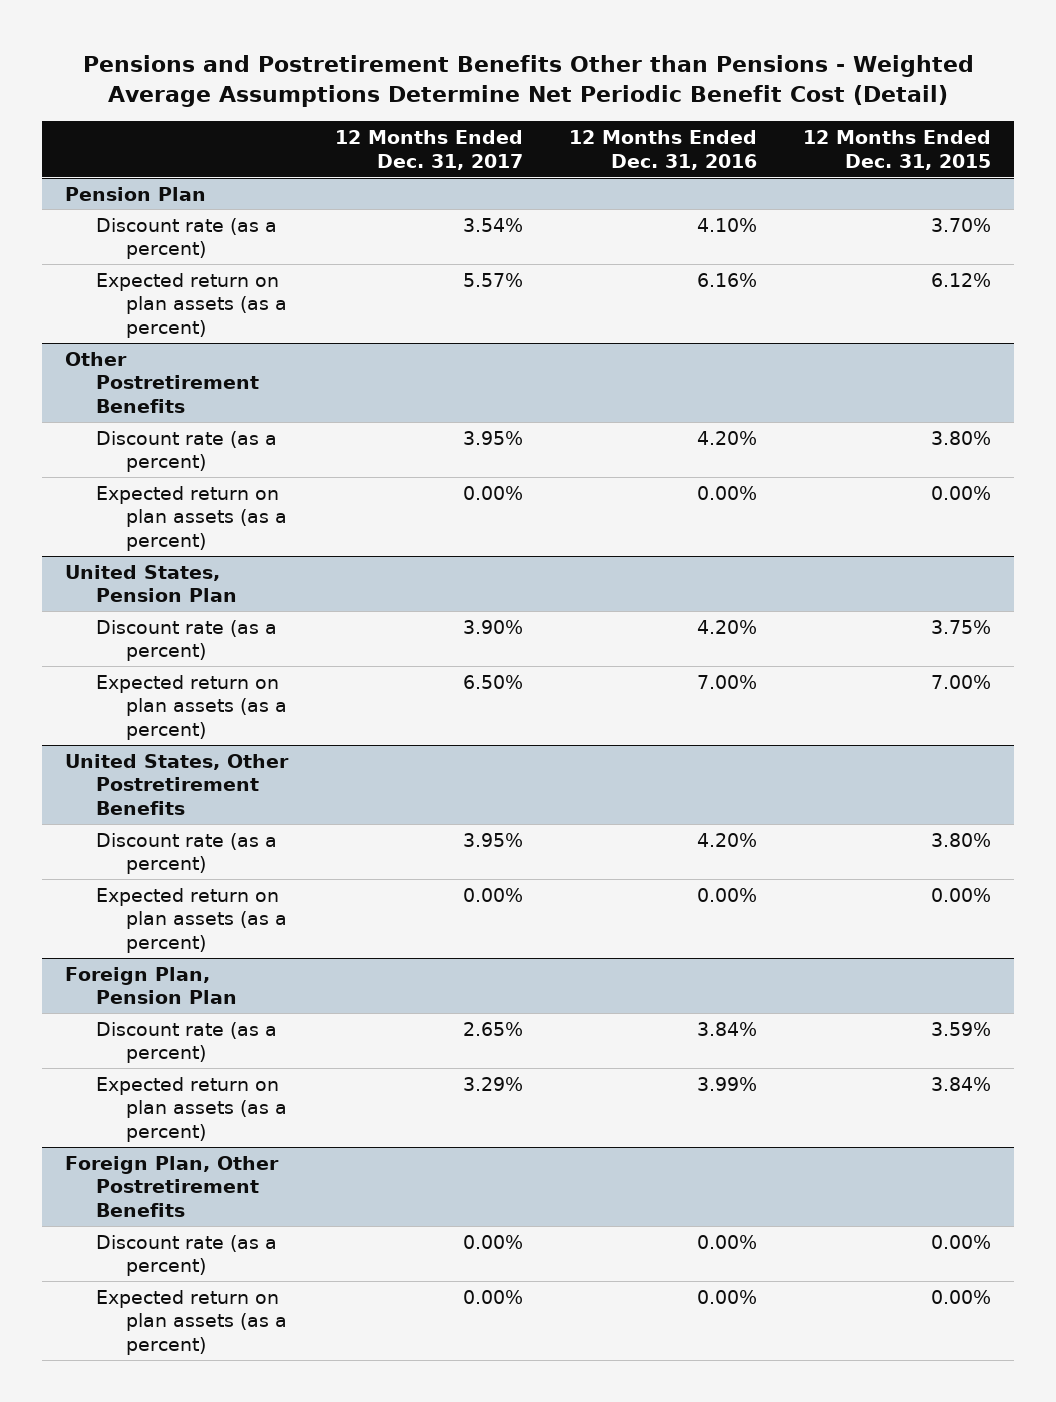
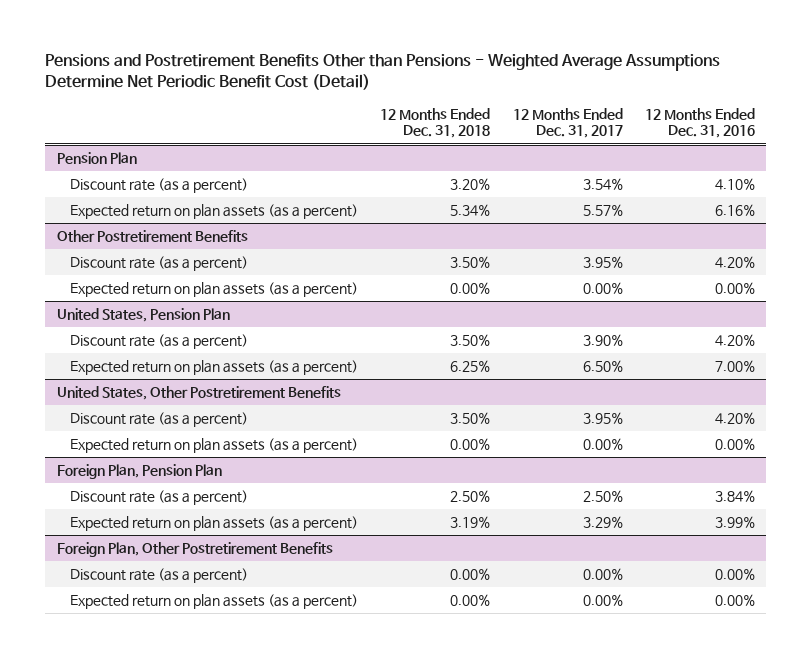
[802,130,991,170] 12 Months Ended Dec. 31, 2015 -> none
none -> [380,107,491,139] 12 Months Ended Dec. 31, 2018
[462,1021,523,1036] 2.65% -> [582,489,623,502] 2.50%

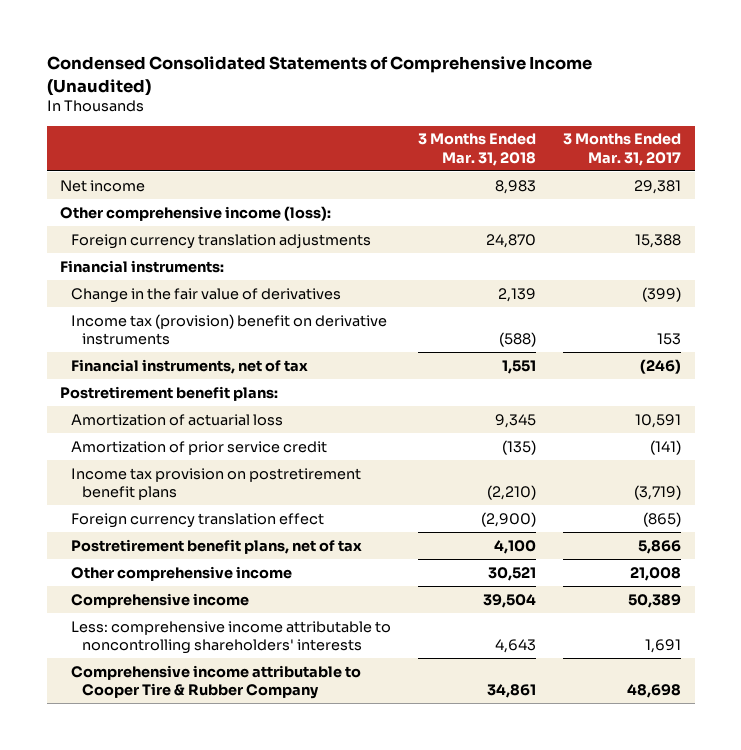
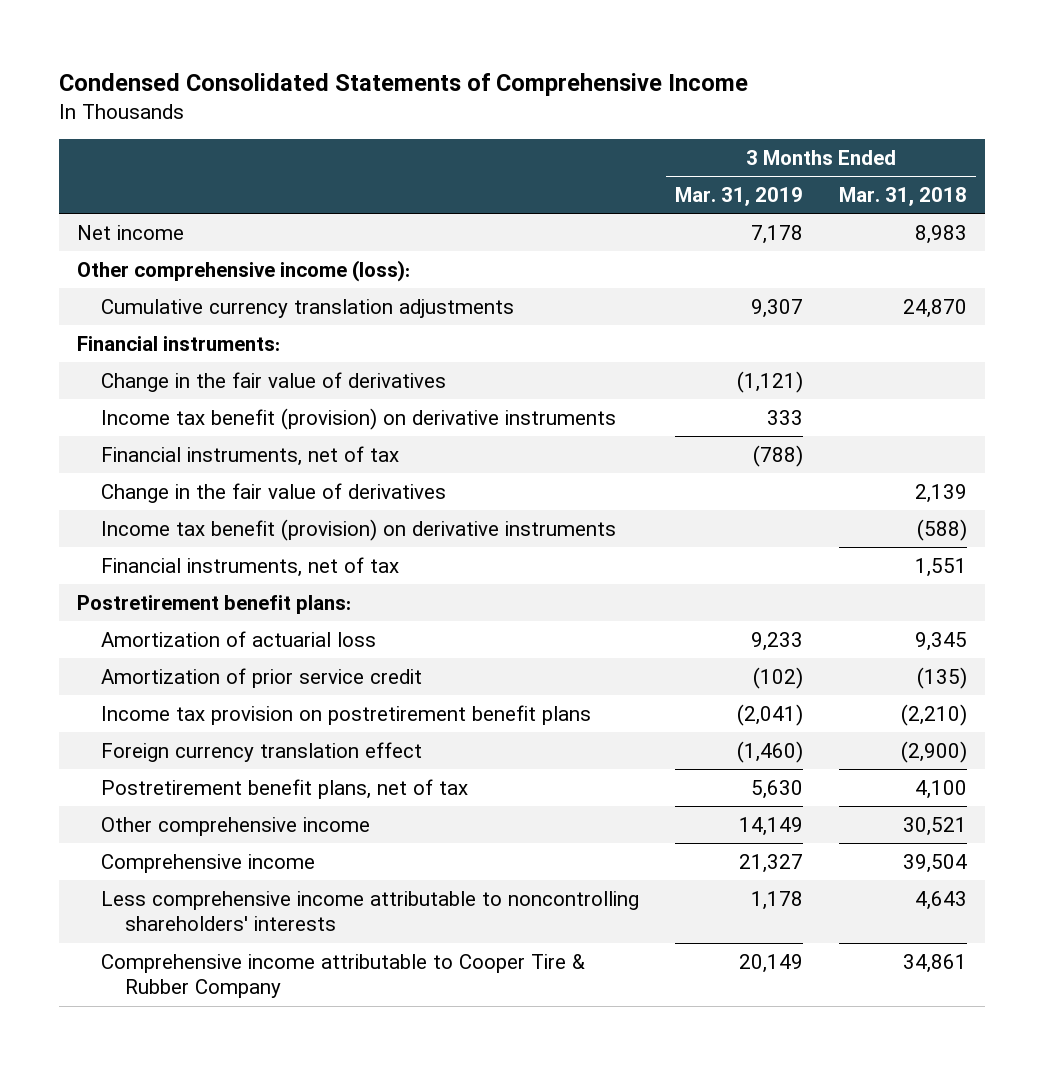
[46,56,592,96] Condensed Consolidated Statements of Comprehensive Income (Unaudited) -> [59,72,749,96] Condensed Consolidated Statements of Comprehensive Income
[563,133,682,166] 3 Months Ended Mar. 31, 2017 -> none
none -> [675,187,804,207] Mar. 31, 2019
[71,233,372,249] Foreign currency translation adjustments -> [101,298,515,318] Cumulative currency translation adjustments
none -> [101,371,447,392] Change in the fair value of derivatives
none -> [101,407,617,430] Income tax benefit (provision) on derivative instruments
none -> [101,445,400,466] Financial instruments, net of tax
[71,313,388,345] Income tax (provision) benefit on derivative instruments -> [101,518,617,541] Income tax benefit (provision) on derivative instruments
[71,620,392,654] Less: comprehensive income attributable to noncontrolling shareholders' interests -> [101,890,640,932] Less comprehensive income attributable to noncontrolling shareholders' interests

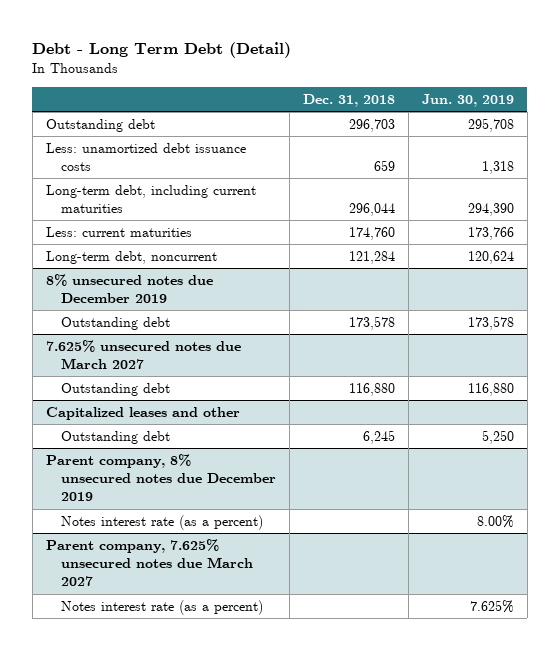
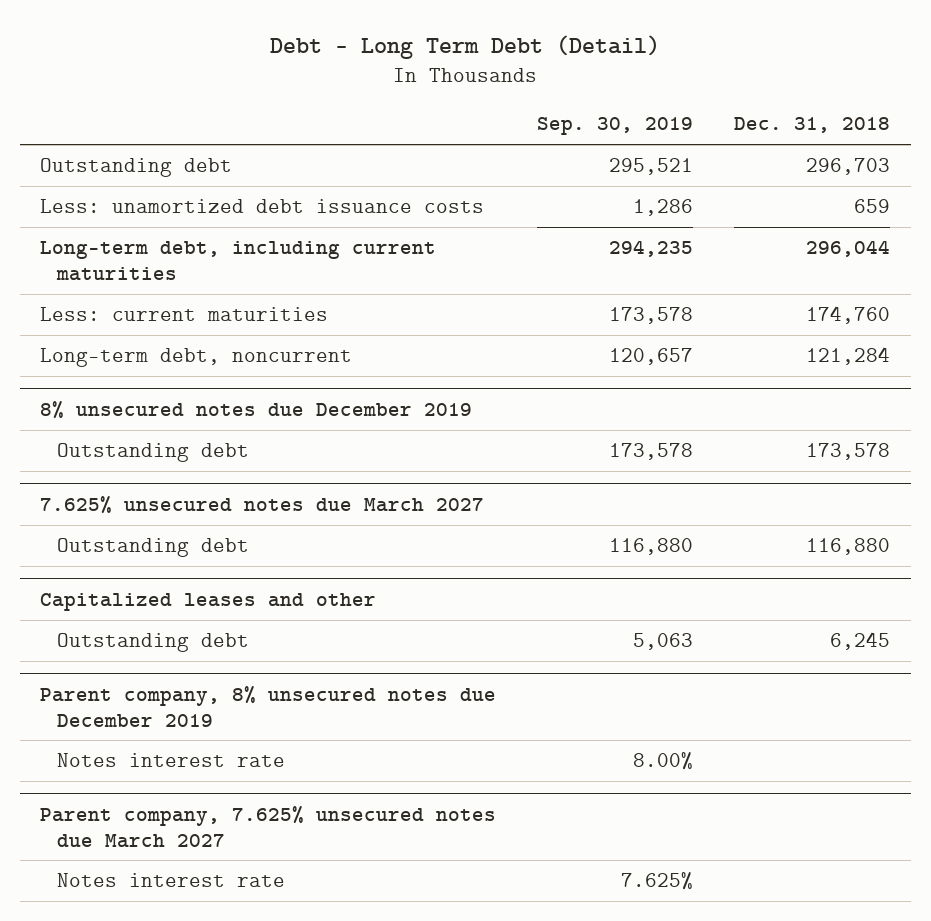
[421,94,514,108] Jun. 30, 2019 -> none
none -> [537,117,694,136] Sep. 30, 2019
[61,514,264,530] Notes interest rate (as a percent) -> [56,752,285,767] Notes interest rate
[61,599,264,615] Notes interest rate (as a percent) -> [56,872,285,887] Notes interest rate

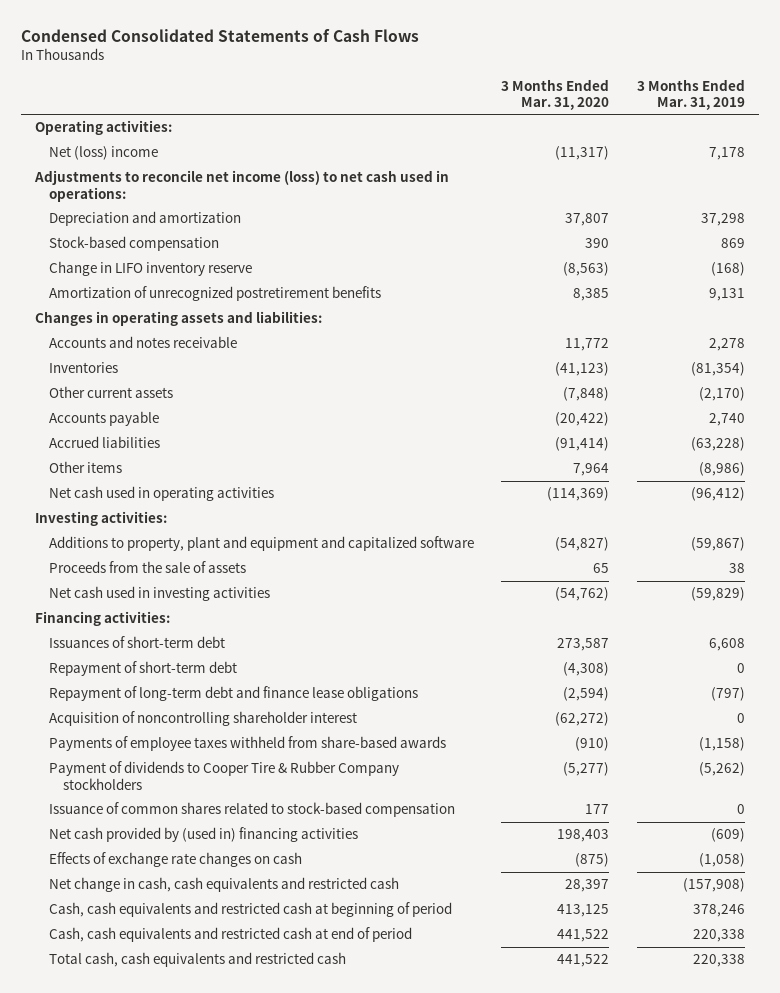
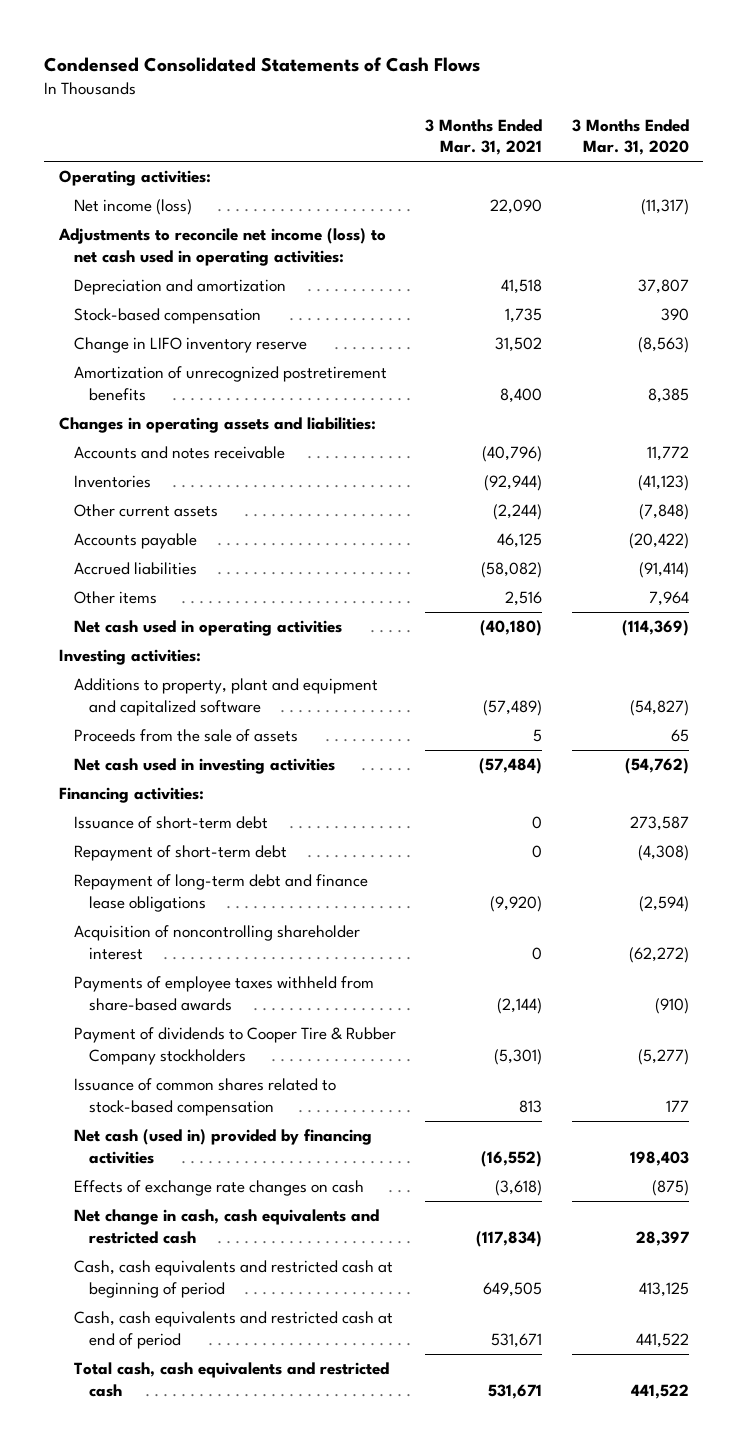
[636,78,745,110] 3 Months Ended Mar. 31, 2019 -> none
none -> [425,118,543,156] 3 Months Ended Mar. 31, 2021
[48,146,158,161] Net (loss) income -> [73,199,192,216] Net income (loss)
[33,170,449,202] Adjustments to reconcile net income (loss) to net cash used in operations: -> [58,228,387,266] Adjustments to reconcile net income (loss) to net cash used in operating activities:
[48,636,225,649] Issuances of short-term debt -> [73,816,268,830] Issuance of short-term debt
[48,827,358,843] Net cash provided by (used in) financing activities -> [73,1129,372,1164] Net cash (used in) provided by financing activities

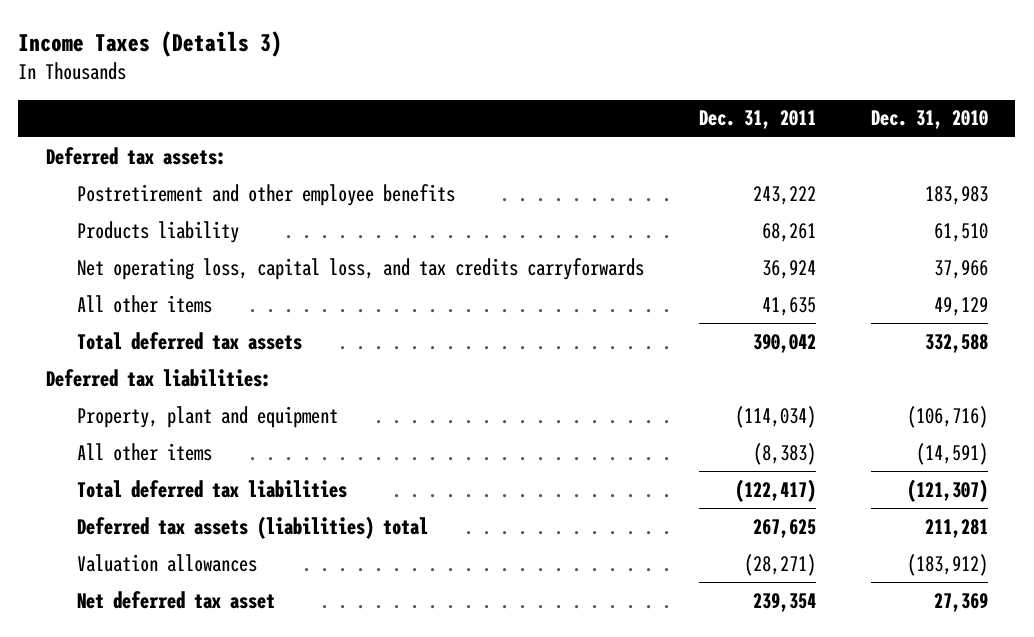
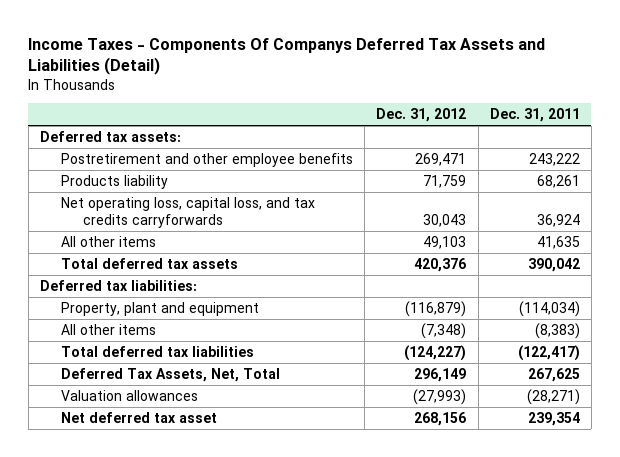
[18,30,283,57] Income Taxes (Details 3) -> [28,37,546,75] Income Taxes - Components Of Companys Deferred Tax Assets and Liabilities (Detail)
[870,110,988,130] Dec. 31, 2010 -> none
none -> [376,108,467,123] Dec. 31, 2012
[76,515,428,539] Deferred tax assets (liabilities) total -> [61,367,281,382] Deferred Tax Assets, Net, Total

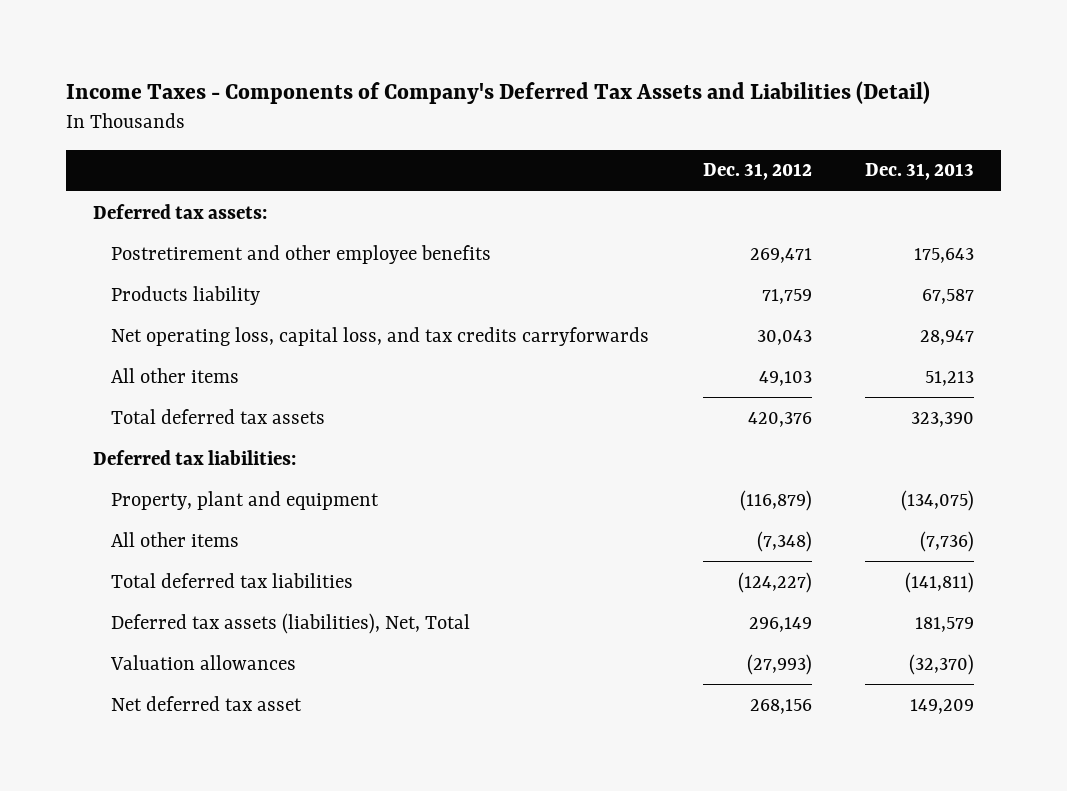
[28,37,546,75] Income Taxes - Components Of Companys Deferred Tax Assets and Liabilities (Detail) -> [66,81,931,105] Income Taxes - Components of Company's Deferred Tax Assets and Liabilities (Detail)
[489,108,580,123] Dec. 31, 2011 -> none
none -> [865,163,975,181] Dec. 31, 2013
[61,367,281,382] Deferred Tax Assets, Net, Total -> [111,612,471,634] Deferred tax assets (liabilities), Net, Total

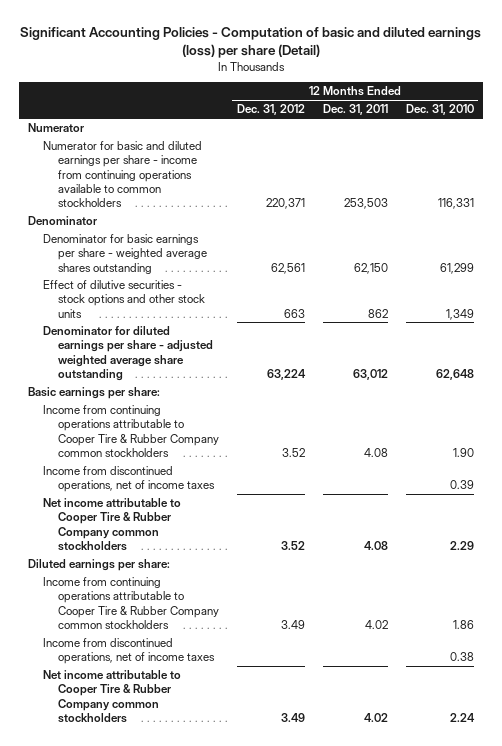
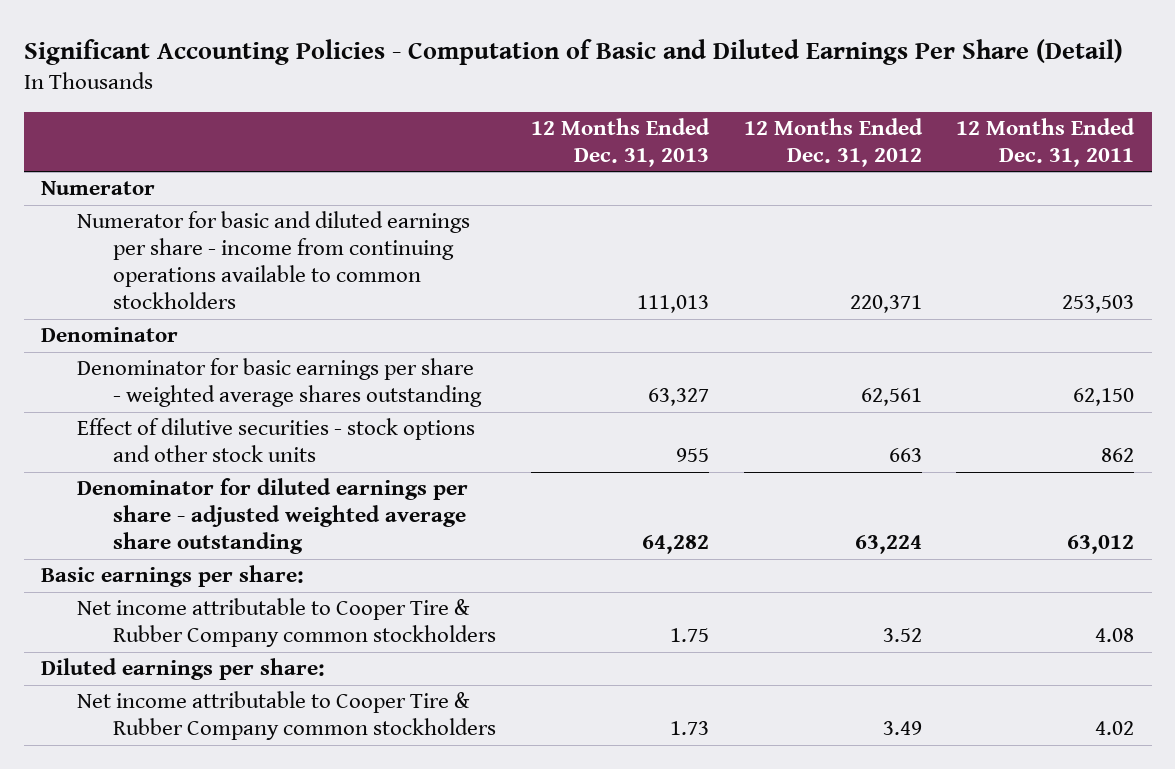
[19,27,481,59] Significant Accounting Policies - Computation of basic and diluted earnings (loss) per share (Detail) -> [23,38,1123,65] Significant Accounting Policies - Computation of Basic and Diluted Earnings Per Share (Detail)
[405,104,474,116] Dec. 31, 2010 -> none
none -> [530,118,710,168] 12 Months Ended Dec. 31, 2013
[42,405,219,457] Income from continuing operations attributable to Cooper Tire & Rubber Company common stockholders -> none
[42,466,215,493] Income from discontinued operations, net of income taxes -> none
[42,577,219,629] Income from continuing operations attributable to Cooper Tire & Rubber Company common stockholders -> none
[42,638,215,665] Income from discontinued operations, net of income taxes -> none

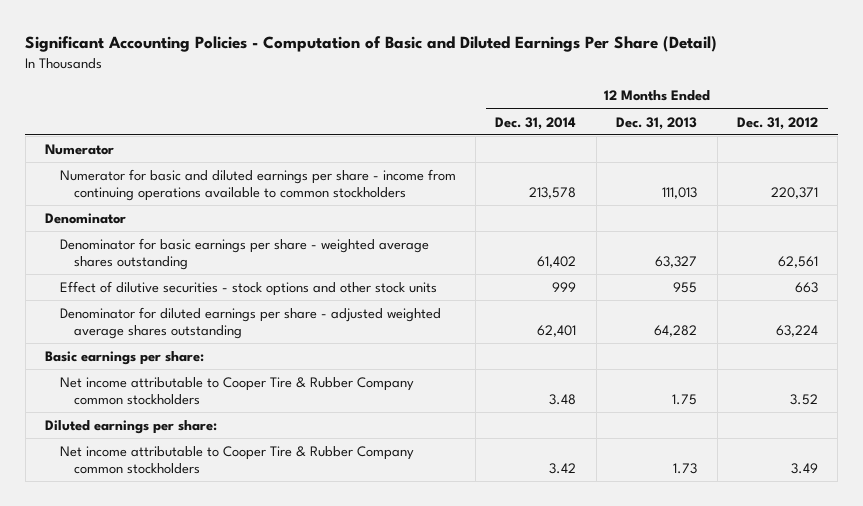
[956,118,1136,168] 12 Months Ended Dec. 31, 2011 -> none
none -> [495,116,577,130] Dec. 31, 2014
[77,478,469,555] Denominator for diluted earnings per share - adjusted weighted average share outstanding -> [59,306,441,339] Denominator for diluted earnings per share - adjusted weighted average shares outstanding

